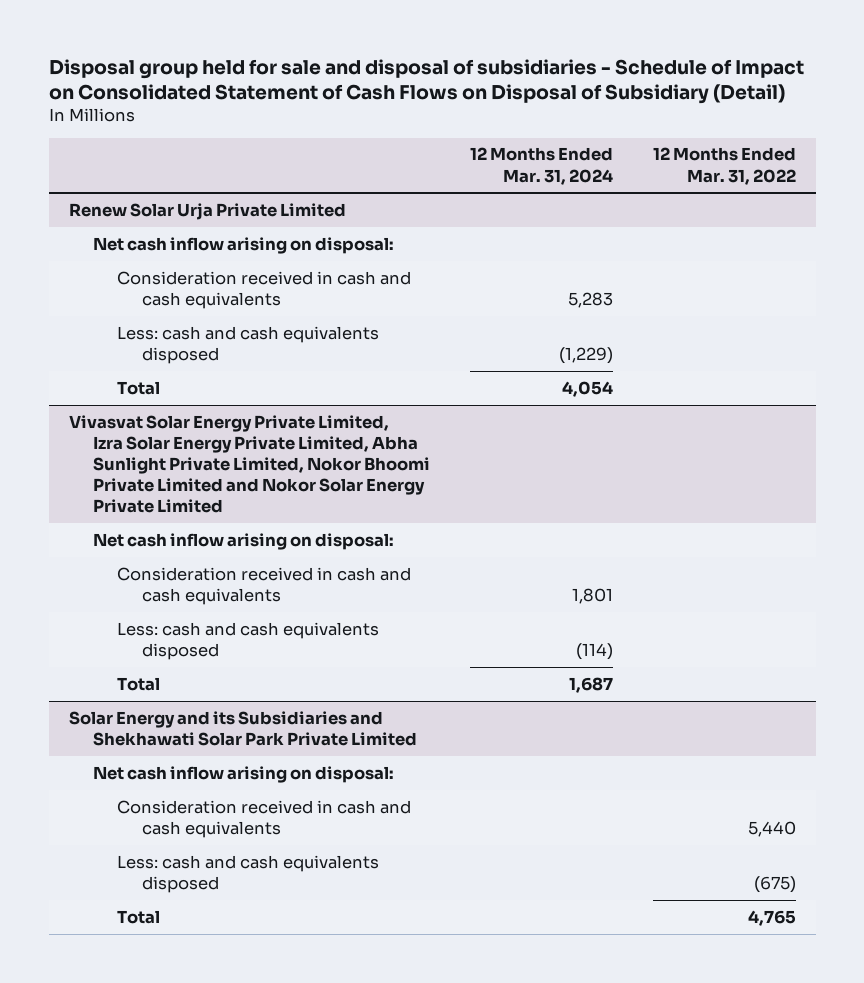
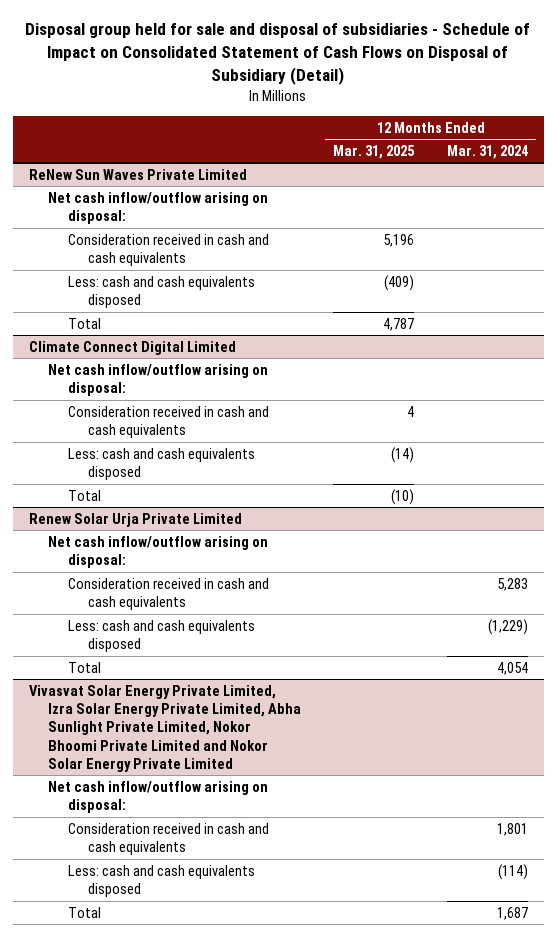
[652,147,796,185] 12 Months Ended Mar. 31, 2022 -> none
none -> [333,144,416,159] Mar. 31, 2025
none -> [28,168,247,180] ReNew Sun Waves Private Limited
none -> [48,191,269,225] Net cash inflow/outflow arising on disposal:
none -> [67,233,269,267] Consideration received in cash and cash equivalents
none -> [67,275,255,309] Less: cash and cash equivalents disposed
none -> [67,317,101,329] Total
none -> [28,340,236,355] Climate Connect Digital Limited
none -> [48,363,269,397] Net cash inflow/outflow arising on disposal:
none -> [67,405,269,439] Consideration received in cash and cash equivalents
none -> [67,447,255,481] Less: cash and cash equivalents disposed
none -> [67,489,101,501] Total
[92,236,394,254] Net cash inflow arising on disposal: -> [48,535,269,569] Net cash inflow/outflow arising on disposal:
[92,532,394,550] Net cash inflow arising on disposal: -> [48,780,269,814] Net cash inflow/outflow arising on disposal:
[68,710,417,746] Solar Energy and its Subsidiaries and Shekhawati Solar Park Private Limited -> none
[92,765,394,783] Net cash inflow arising on disposal: -> none
[117,799,412,838] Consideration received in cash and cash equivalents -> none
[117,854,380,893] Less: cash and cash equivalents disposed -> none
[117,909,161,924] Total -> none

